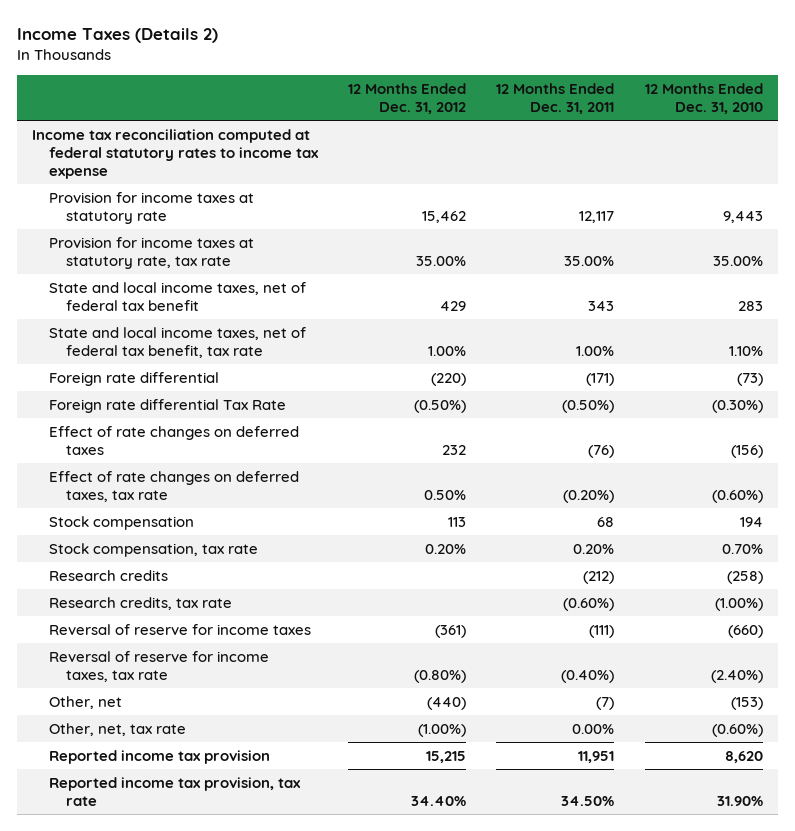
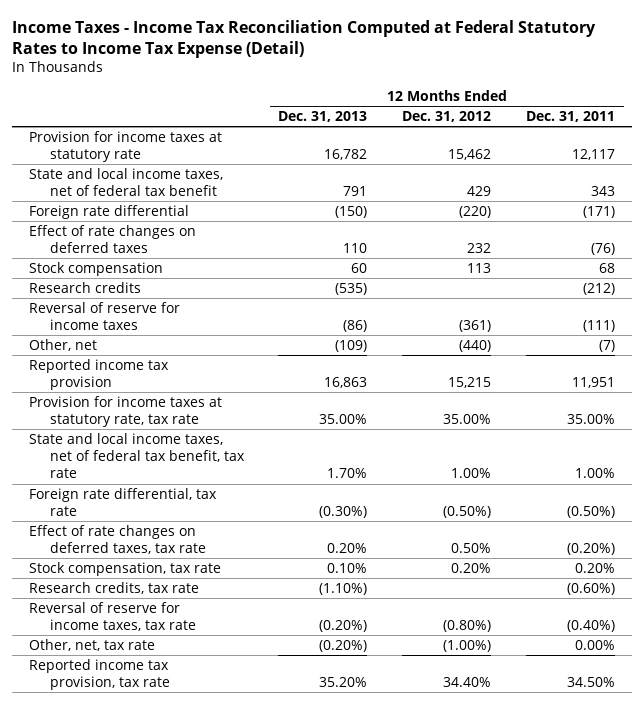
[16,27,218,43] Income Taxes (Details 2) -> [11,19,596,58] Income Taxes - Income Tax Reconciliation Computed at Federal Statutory Rates to Income Tax Expense (Detail)
[644,82,763,114] 12 Months Ended Dec. 31, 2010 -> none
none -> [278,111,368,123] Dec. 31, 2013
[31,128,319,180] Income tax reconciliation computed at federal statutory rates to income tax expense -> none
[48,398,286,413] Foreign rate differential Tax Rate -> none
[48,236,254,269] Provision for income taxes at statutory rate, tax rate -> [29,395,223,428] Provision for income taxes at statutory rate, tax rate
[48,326,306,358] State and local income taxes, net of federal tax benefit, tax rate -> [29,432,245,479] State and local income taxes, net of federal tax benefit, tax rate
none -> [29,487,218,517] Foreign rate differential, tax rate
[48,470,299,502] Effect of rate changes on deferred taxes, tax rate -> [29,524,206,555] Effect of rate changes on deferred taxes, tax rate
[48,542,258,557] Stock compensation, tax rate -> [29,561,222,576] Stock compensation, tax rate
[48,596,232,610] Research credits, tax rate -> [29,581,200,594] Research credits, tax rate
[48,650,269,682] Reversal of reserve for income taxes, tax rate -> [29,601,196,632] Reversal of reserve for income taxes, tax rate
[48,722,186,736] Other, net, tax rate -> [29,638,156,651] Other, net, tax rate

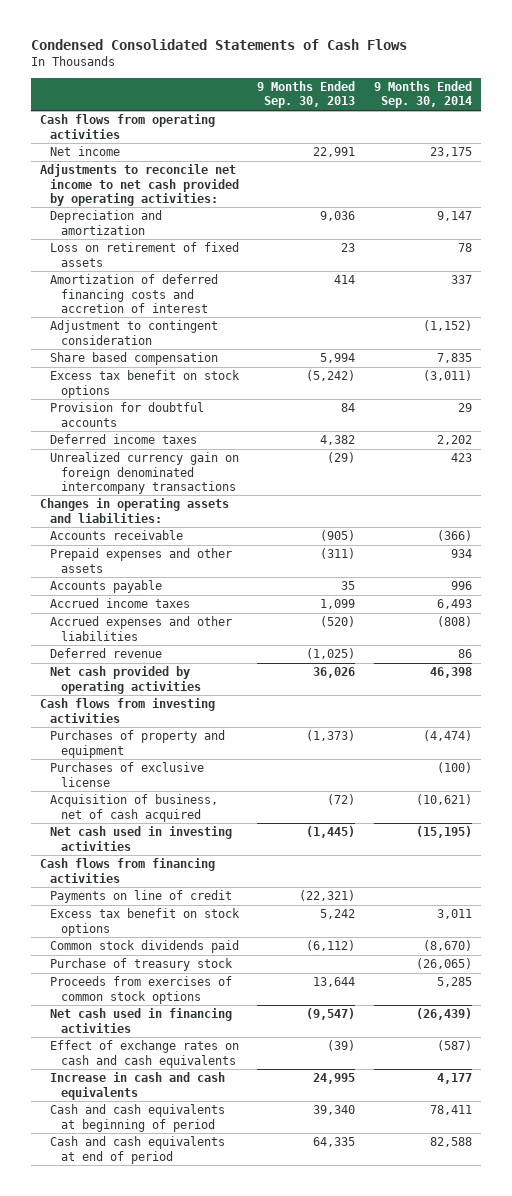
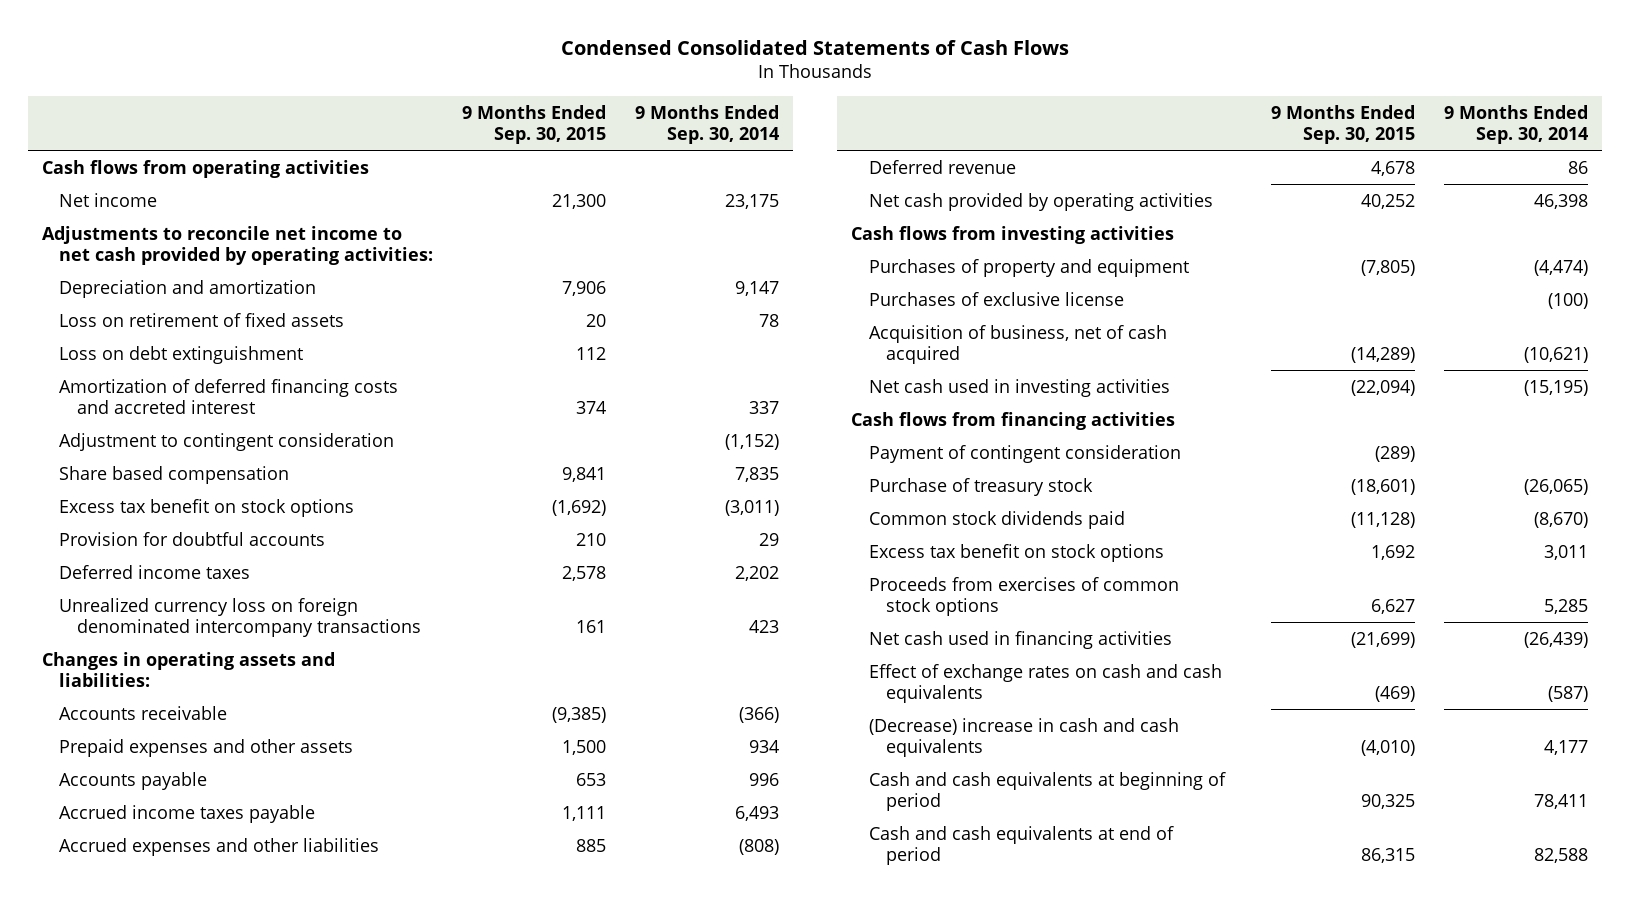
[257,81,356,109] 9 Months Ended Sep. 30, 2013 -> none
none -> [461,104,606,144] 9 Months Ended Sep. 30, 2015
none -> [59,345,304,364] Loss on debt extinguishment
[50,274,219,313] Amortization of deferred financing costs and accretion of interest -> [59,378,399,414] Amortization of deferred financing costs and accreted interest
[50,452,240,494] Unrealized currency gain on foreign denominated intercompany transactions -> [59,597,421,637] Unrealized currency loss on foreign denominated intercompany transactions
[50,598,191,609] Accrued income taxes -> [59,804,316,823] Accrued income taxes payable
[50,890,233,904] Payments on line of credit -> none
none -> [868,444,1181,463] Payment of contingent consideration
[50,940,240,954] Common stock dividends paid -> [868,510,1125,529] Common stock dividends paid
[50,908,241,936] Excess tax benefit on stock options -> [868,543,1164,562] Excess tax benefit on stock options
[50,1072,226,1100] Increase in cash and cash equivalents -> [868,717,1179,757] (Decrease) increase in cash and cash equivalents

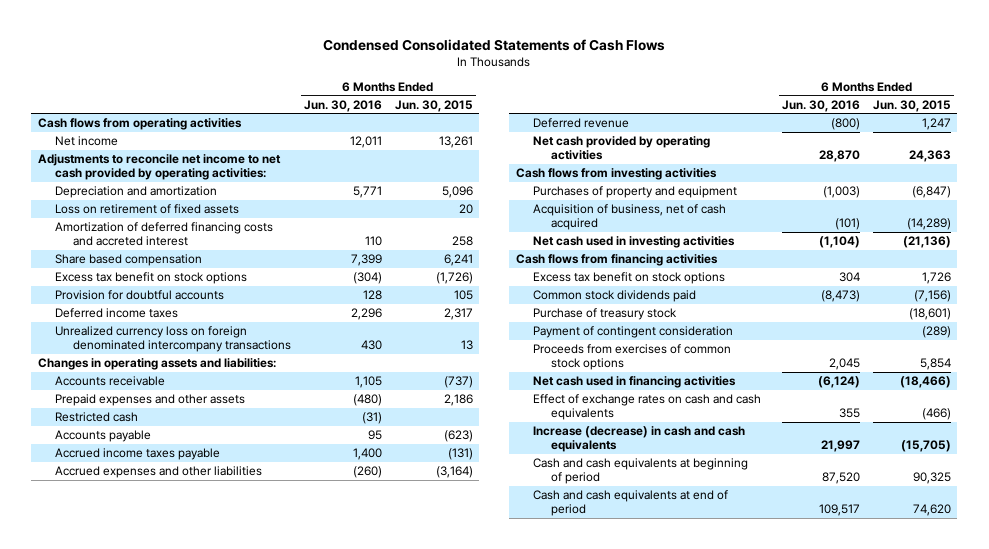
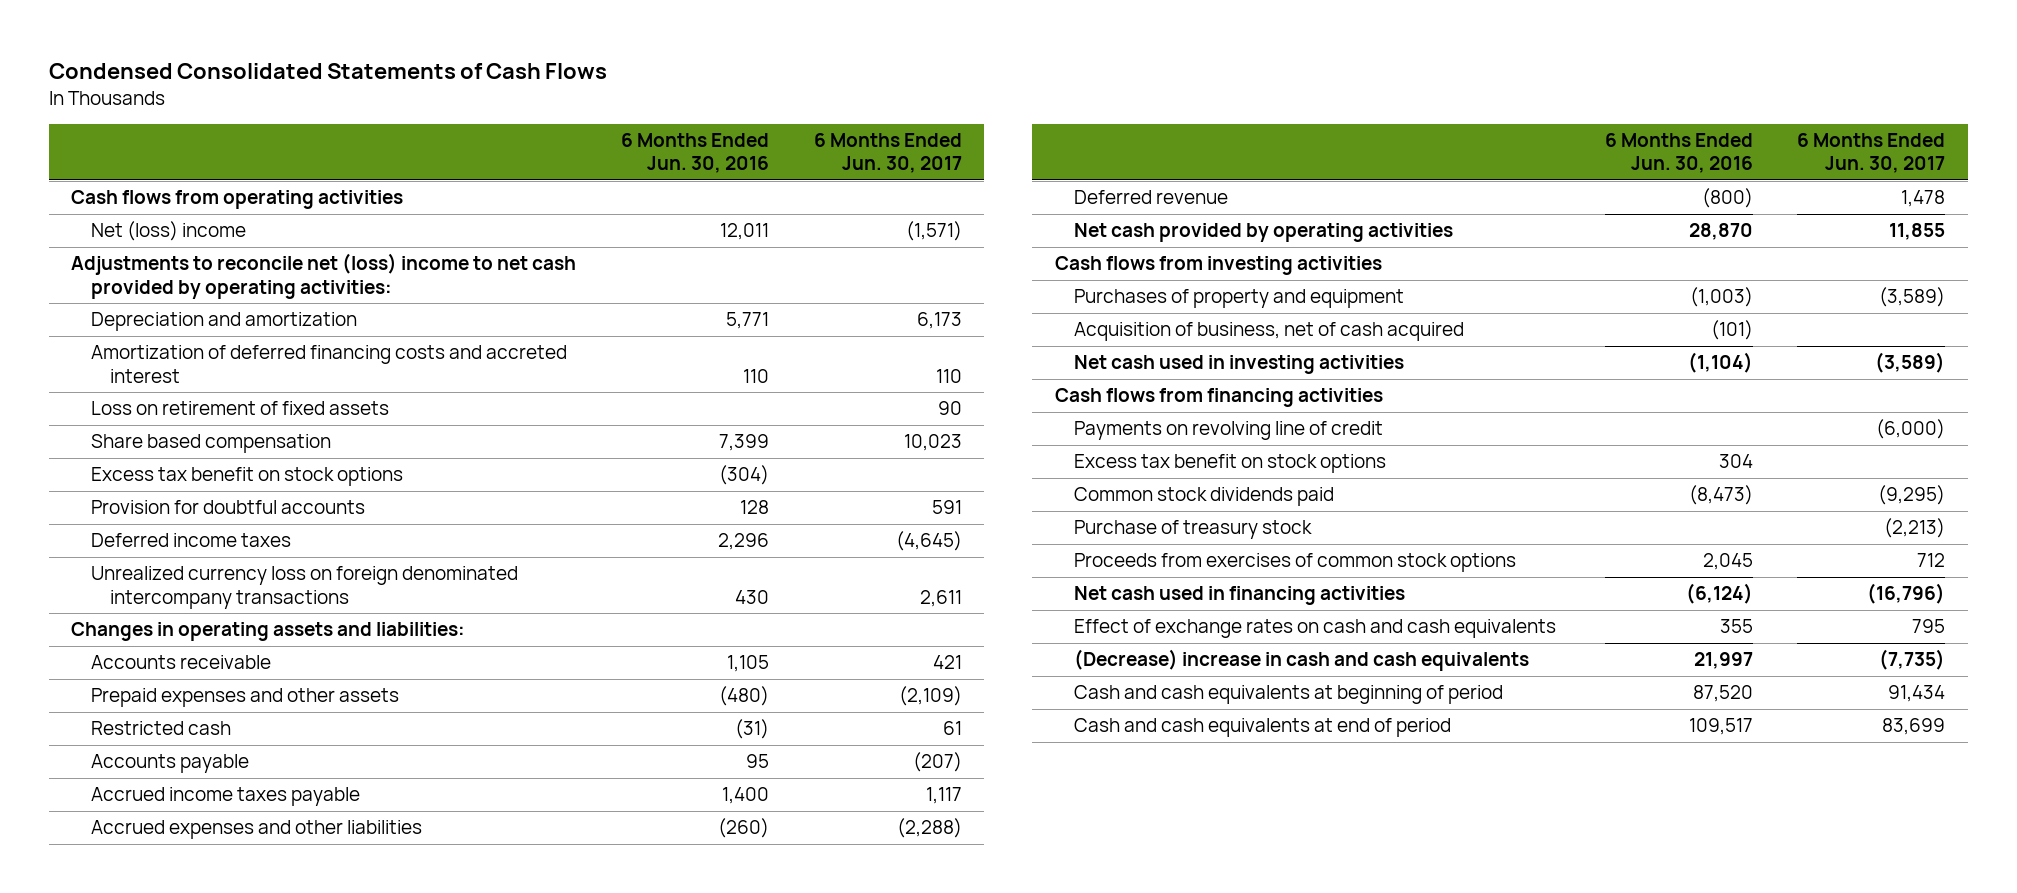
[394,99,473,112] Jun. 30, 2015 -> none
none -> [813,133,962,174] 6 Months Ended Jun. 30, 2017
[55,136,119,147] Net income -> [90,221,246,242] Net (loss) income
[37,154,281,181] Adjustments to reconcile net income to net cash provided by operating activities: -> [71,253,577,299] Adjustments to reconcile net (loss) income to net cash provided by operating activities:
[55,204,240,215] Loss on retirement of fixed assets -> [90,401,389,416] Loss on retirement of fixed assets
none -> [1074,421,1384,441] Payments on revolving line of credit
[533,326,734,339] Payment of contingent consideration -> none
[533,426,746,453] Increase (decrease) in cash and cash equivalents -> [1074,649,1530,672] (Decrease) increase in cash and cash equivalents

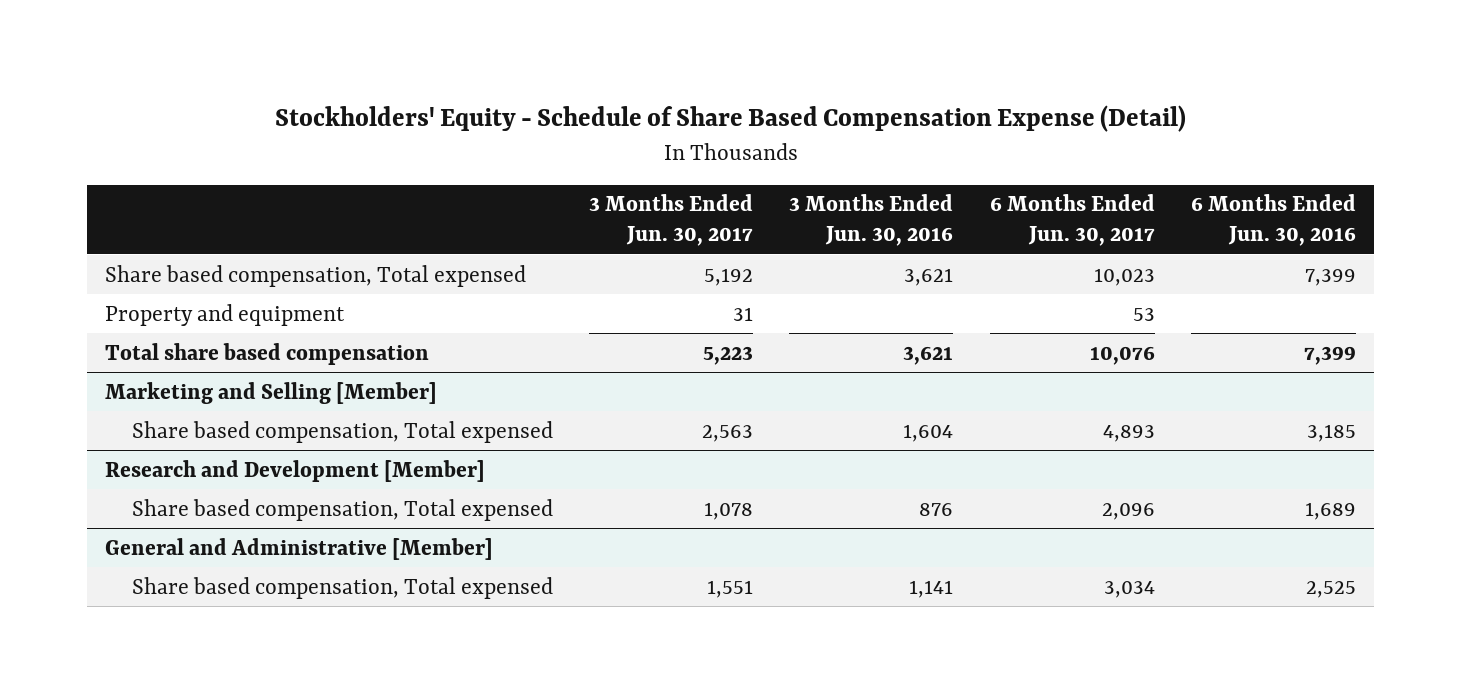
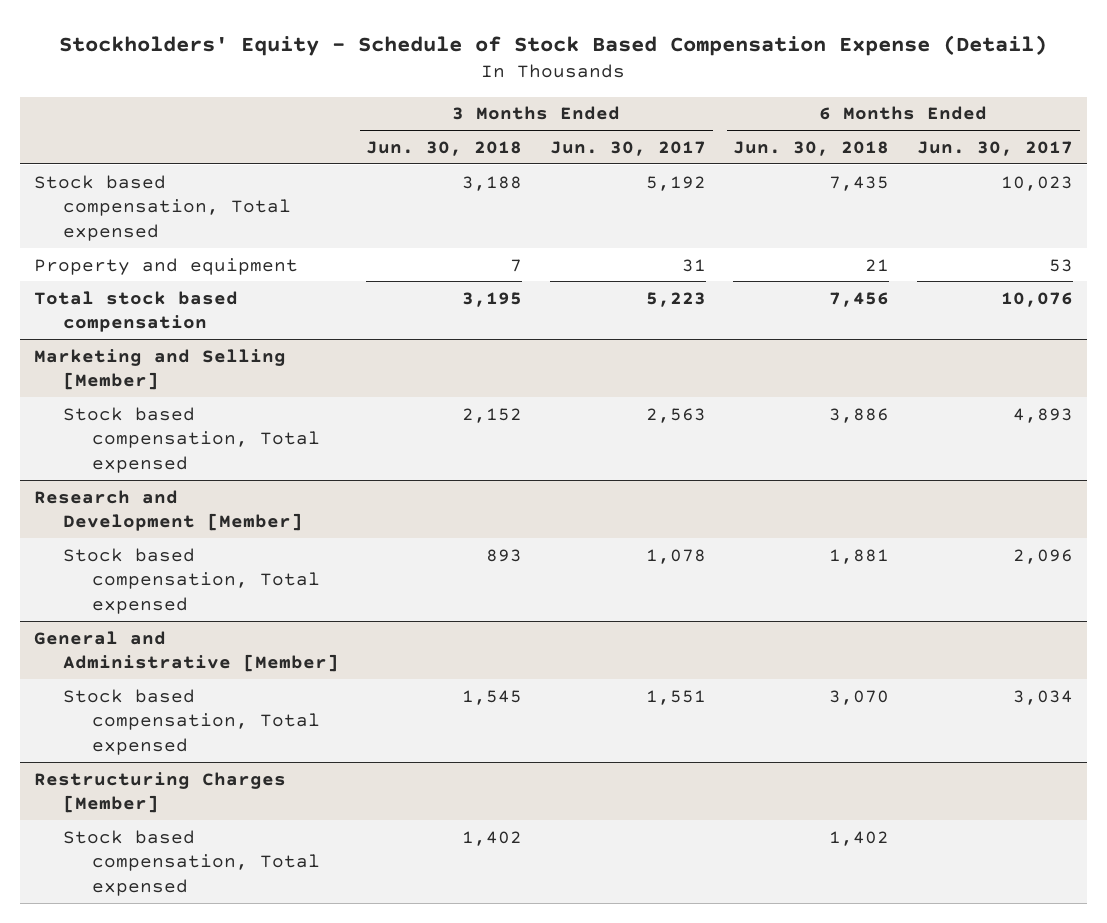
[274,104,1186,132] Stockholders' Equity - Schedule of Share Based Compensation Expense (Detail) -> [59,34,1048,56] Stockholders' Equity - Schedule of Stock Based Compensation Expense (Detail)
[789,194,954,247] 3 Months Ended Jun. 30, 2016 -> none
[1191,194,1357,247] 6 Months Ended Jun. 30, 2016 -> none
none -> [366,140,523,156] Jun. 30, 2018
none -> [733,140,890,156] Jun. 30, 2018
[105,264,527,287] Share based compensation, Total expensed -> [33,174,291,242] Stock based compensation, Total expensed
[105,342,430,365] Total share based compensation -> [33,290,238,333] Total stock based compensation
[131,420,553,443] Share based compensation, Total expensed -> [62,406,320,474] Stock based compensation, Total expensed
[131,498,553,521] Share based compensation, Total expensed -> [62,547,320,615] Stock based compensation, Total expensed
[131,576,553,599] Share based compensation, Total expensed -> [62,688,320,756] Stock based compensation, Total expensed
none -> [33,771,286,814] Restructuring Charges [Member]
none -> [62,829,320,897] Stock based compensation, Total expensed

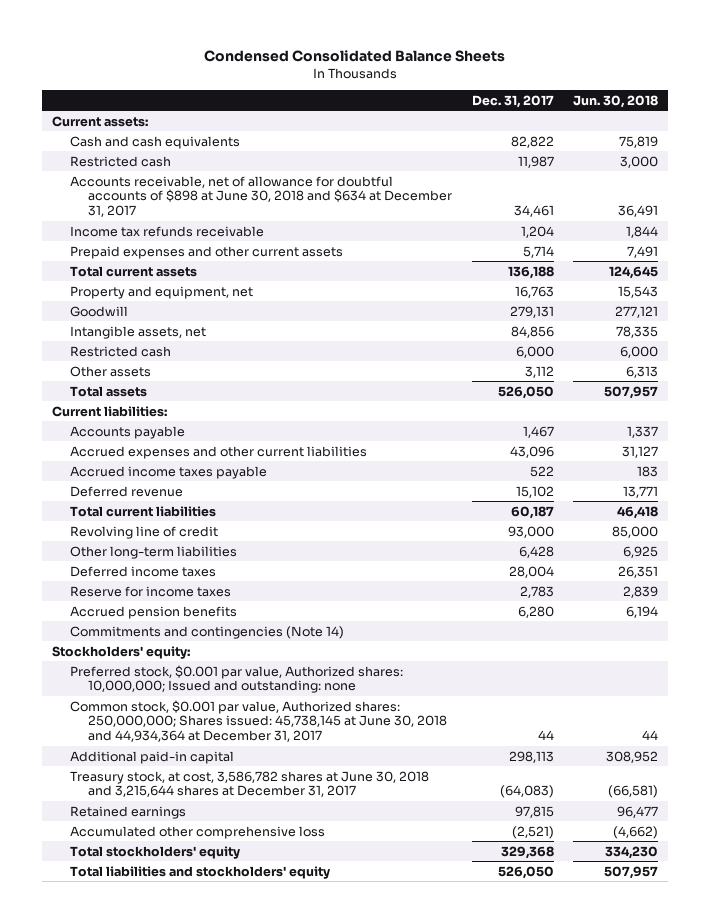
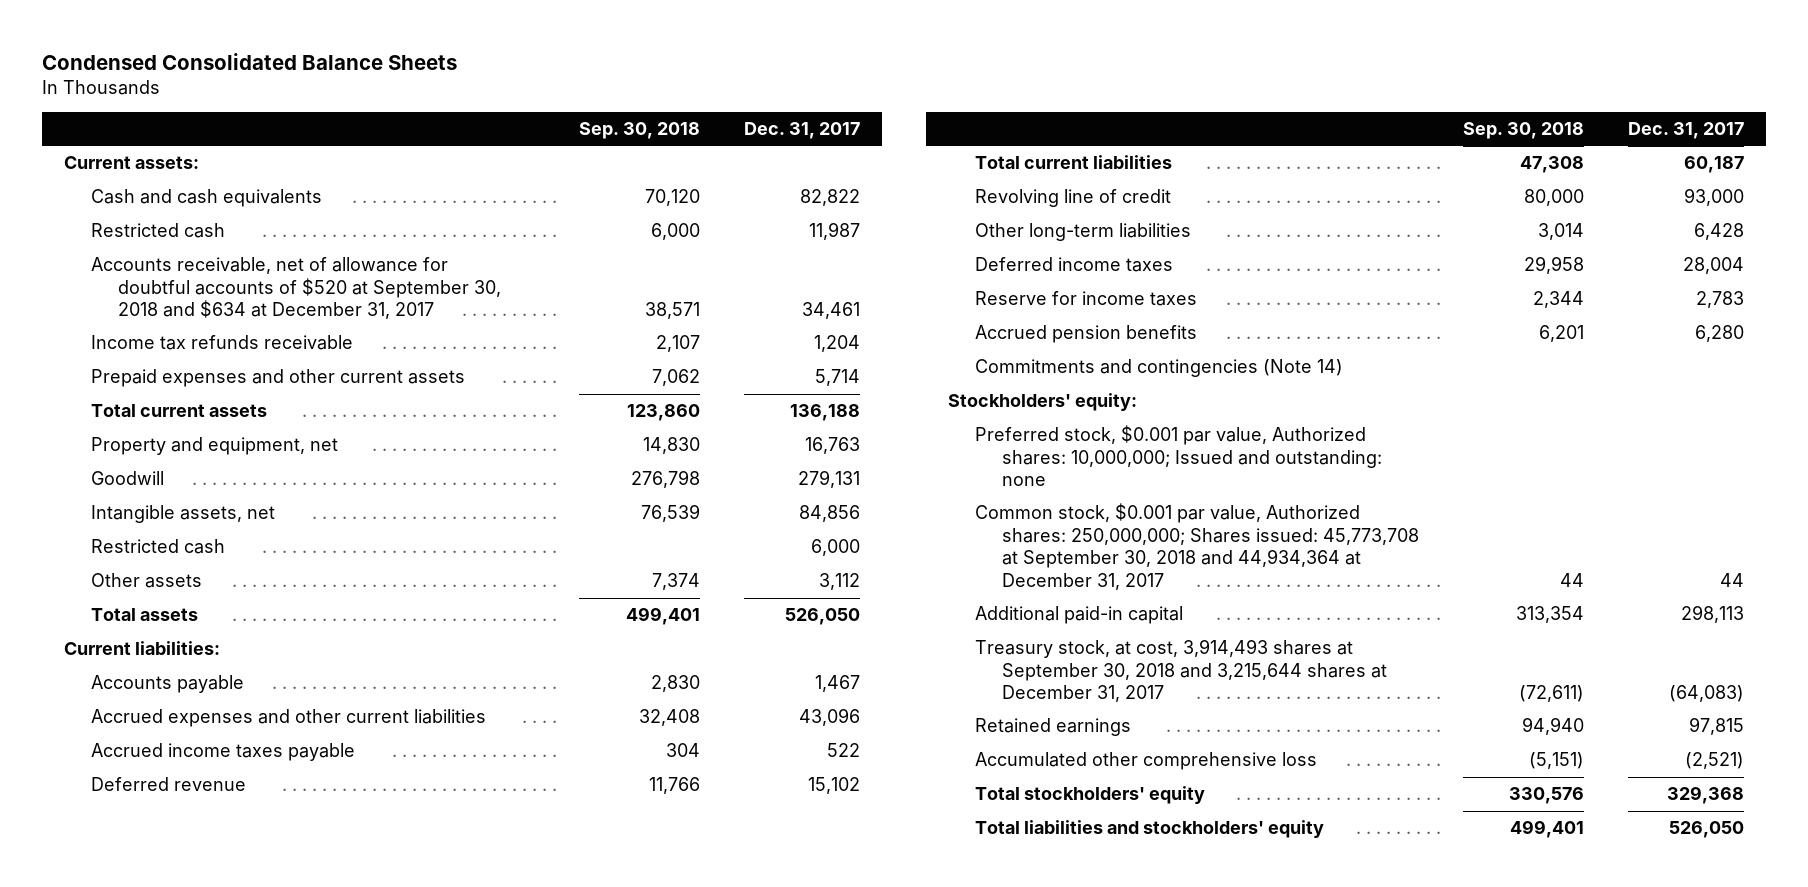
[573,94,659,108] Jun. 30, 2018 -> none
none -> [578,122,700,140] Sep. 30, 2018
[69,175,452,218] Accounts receivable, net of allowance for doubtful accounts of $898 at June 30, 2018 and $634 at December 31, 2017 -> [90,257,501,320] Accounts receivable, net of allowance for doubtful accounts of $520 at September 30, 2018 and $634 at December 31, 2017
[69,699,447,743] Common stock, $0.001 par value, Authorized shares: 250,000,000; Shares issued: 45,738,145 at June 30, 2018 and 44,934,364 at December 31, 2017 -> [975,503,1420,590] Common stock, $0.001 par value, Authorized shares: 250,000,000; Shares issued: 45,773,708 at September 30, 2018 and 44,934,364 at December 31, 2017
[69,770,429,798] Treasury stock, at cost, 3,586,782 shares at June 30, 2018 and 3,215,644 shares at December 31, 2017 -> [975,639,1388,703] Treasury stock, at cost, 3,914,493 shares at September 30, 2018 and 3,215,644 shares at December 31, 2017

